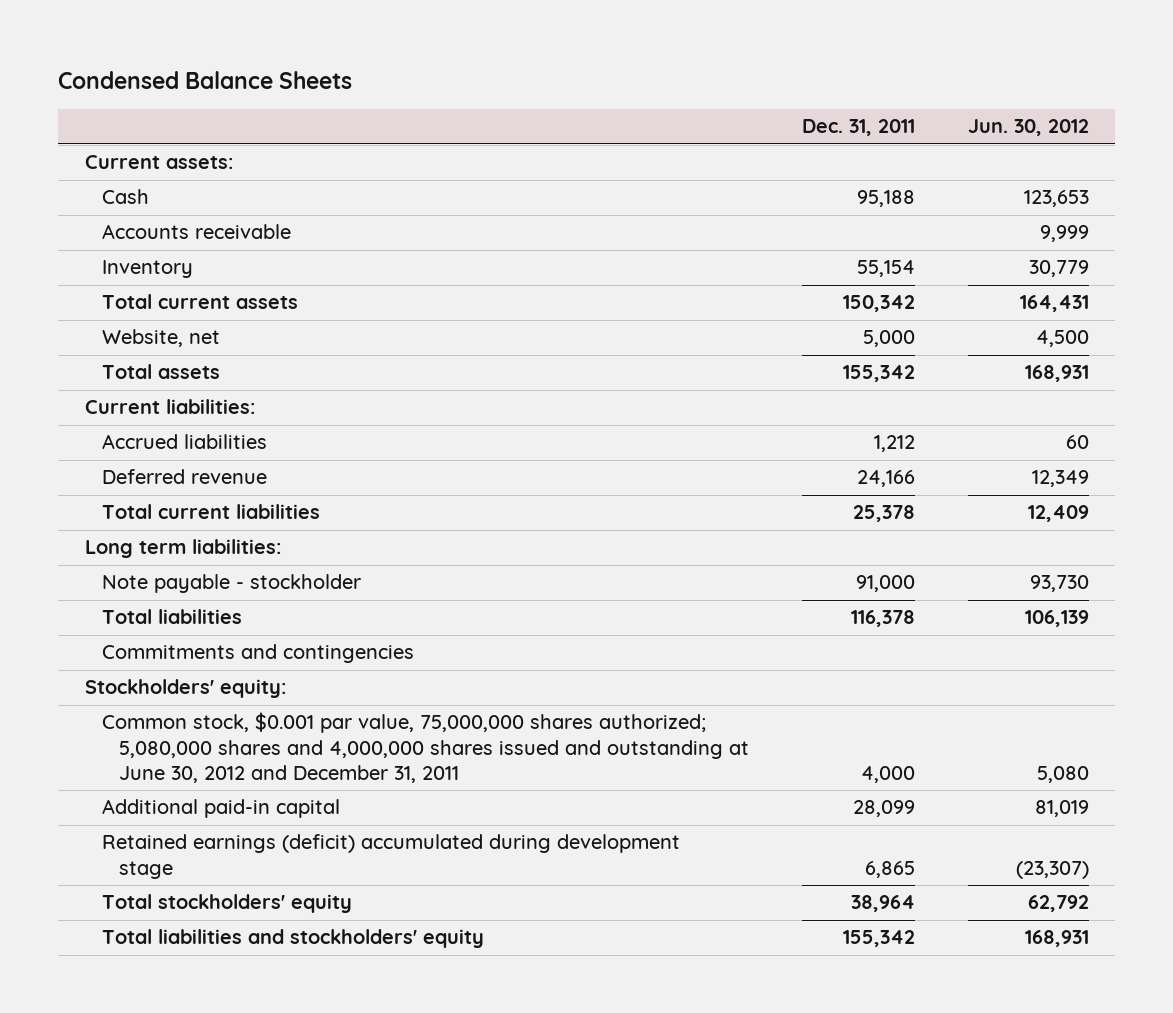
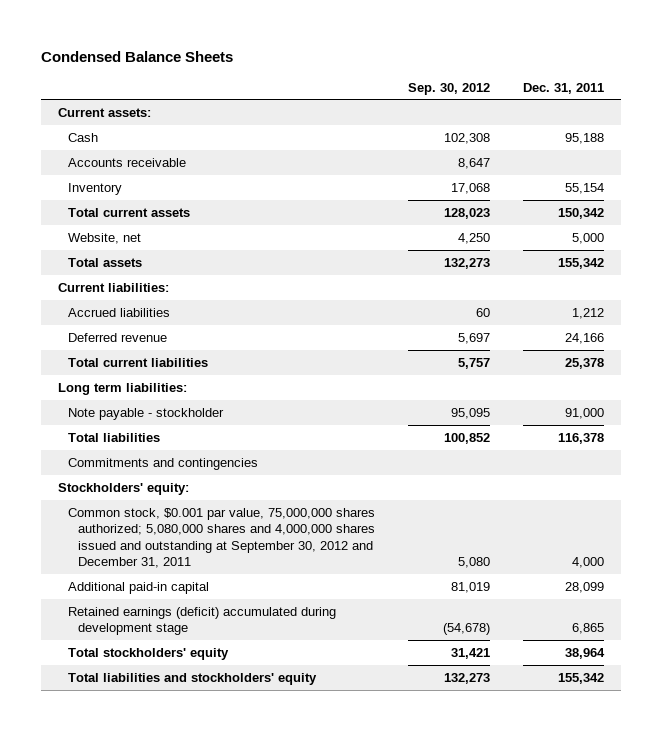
[967,119,1089,137] Jun. 30, 2012 -> none
none -> [408,82,491,95] Sep. 30, 2012
[101,712,749,783] Common stock, $0.001 par value, 75,000,000 shares authorized; 5,080,000 shares and 4,000,000 shares issued and outstanding at June 30, 2012 and December 31, 2011 -> [67,507,375,569] Common stock, $0.001 par value, 75,000,000 shares authorized; 5,080,000 shares and 4,000,000 shares issued and outstanding at September 30, 2012 and December 31, 2011

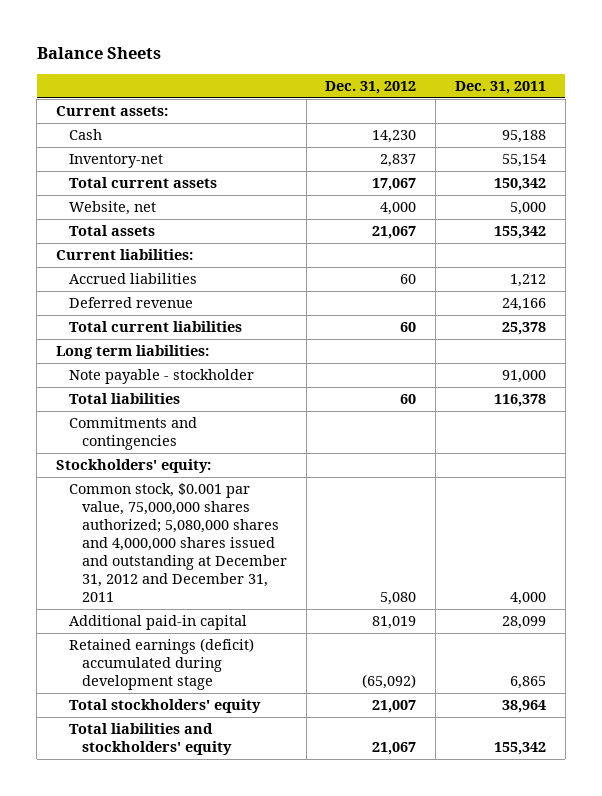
[41,50,234,62] Condensed Balance Sheets -> [36,47,161,60] Balance Sheets
[408,82,491,95] Sep. 30, 2012 -> none
none -> [325,80,417,94] Dec. 31, 2012
[67,157,186,167] Accounts receivable -> none
[67,182,122,195] Inventory -> [68,154,163,169] Inventory-net
[67,507,375,569] Common stock, $0.001 par value, 75,000,000 shares authorized; 5,080,000 shares and 4,000,000 shares issued and outstanding at September 30, 2012 and December 31, 2011 -> [68,483,287,603] Common stock, $0.001 par value, 75,000,000 shares authorized; 5,080,000 shares and 4,000,000 shares issued and outstanding at December 31, 2012 and December 31, 2011

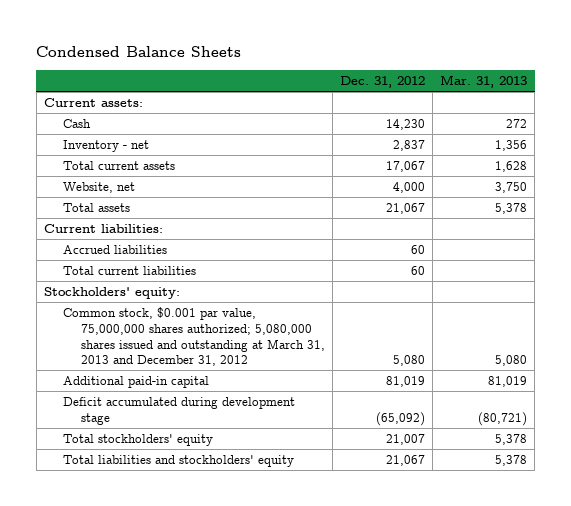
[36,47,161,60] Balance Sheets -> [36,45,242,57] Condensed Balance Sheets
[455,80,547,94] Dec. 31, 2011 -> none
none -> [440,75,528,89] Mar. 31, 2013
[68,154,163,169] Inventory-net -> [62,140,149,153] Inventory - net
[68,297,193,309] Deferred revenue -> none
[56,345,210,360] Long term liabilities: -> none
[68,369,254,385] Note payable - stockholder -> none
[68,393,180,405] Total liabilities -> none
[68,417,197,451] Commitments and contingencies -> none
[68,483,287,603] Common stock, $0.001 par value, 75,000,000 shares authorized; 5,080,000 shares and 4,000,000 shares issued and outstanding at December 31, 2012 and December 31, 2011 -> [62,307,326,367] Common stock, $0.001 par value, 75,000,000 shares authorized; 5,080,000 shares issued and outstanding at March 31, 2013 and December 31, 2012
[68,638,254,691] Retained earnings (deficit) accumulated during development stage -> [62,397,295,425] Deficit accumulated during development stage

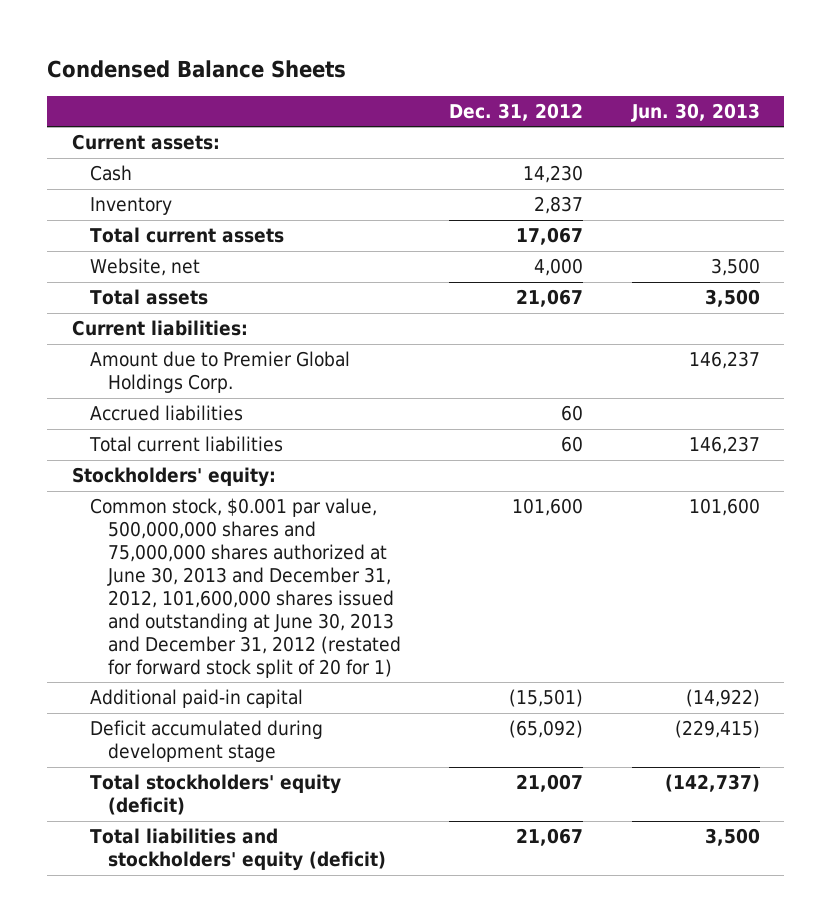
[440,75,528,89] Mar. 31, 2013 -> none
none -> [630,103,760,123] Jun. 30, 2013
[62,140,149,153] Inventory - net -> [89,197,172,216] Inventory
none -> [89,351,350,394] Amount due to Premier Global Holdings Corp.
[62,307,326,367] Common stock, $0.001 par value, 75,000,000 shares authorized; 5,080,000 shares issued and outstanding at March 31, 2013 and December 31, 2012 -> [89,498,401,678] Common stock, $0.001 par value, 500,000,000 shares and 75,000,000 shares authorized at June 30, 2013 and December 31, 2012, 101,600,000 shares issued and outstanding at June 30, 2013 and December 31, 2012 (restated for forward stock split of 20 for 1)
[393,355,426,367] 5,080 -> [512,498,584,517] 101,600
[386,376,426,388] 81,019 -> [509,689,584,708] (15,501)
[62,434,213,447] Total stockholders' equity -> [89,774,341,816] Total stockholders' equity (deficit)
[62,455,294,468] Total liabilities and stockholders' equity -> [89,828,386,872] Total liabilities and stockholders' equity (deficit)

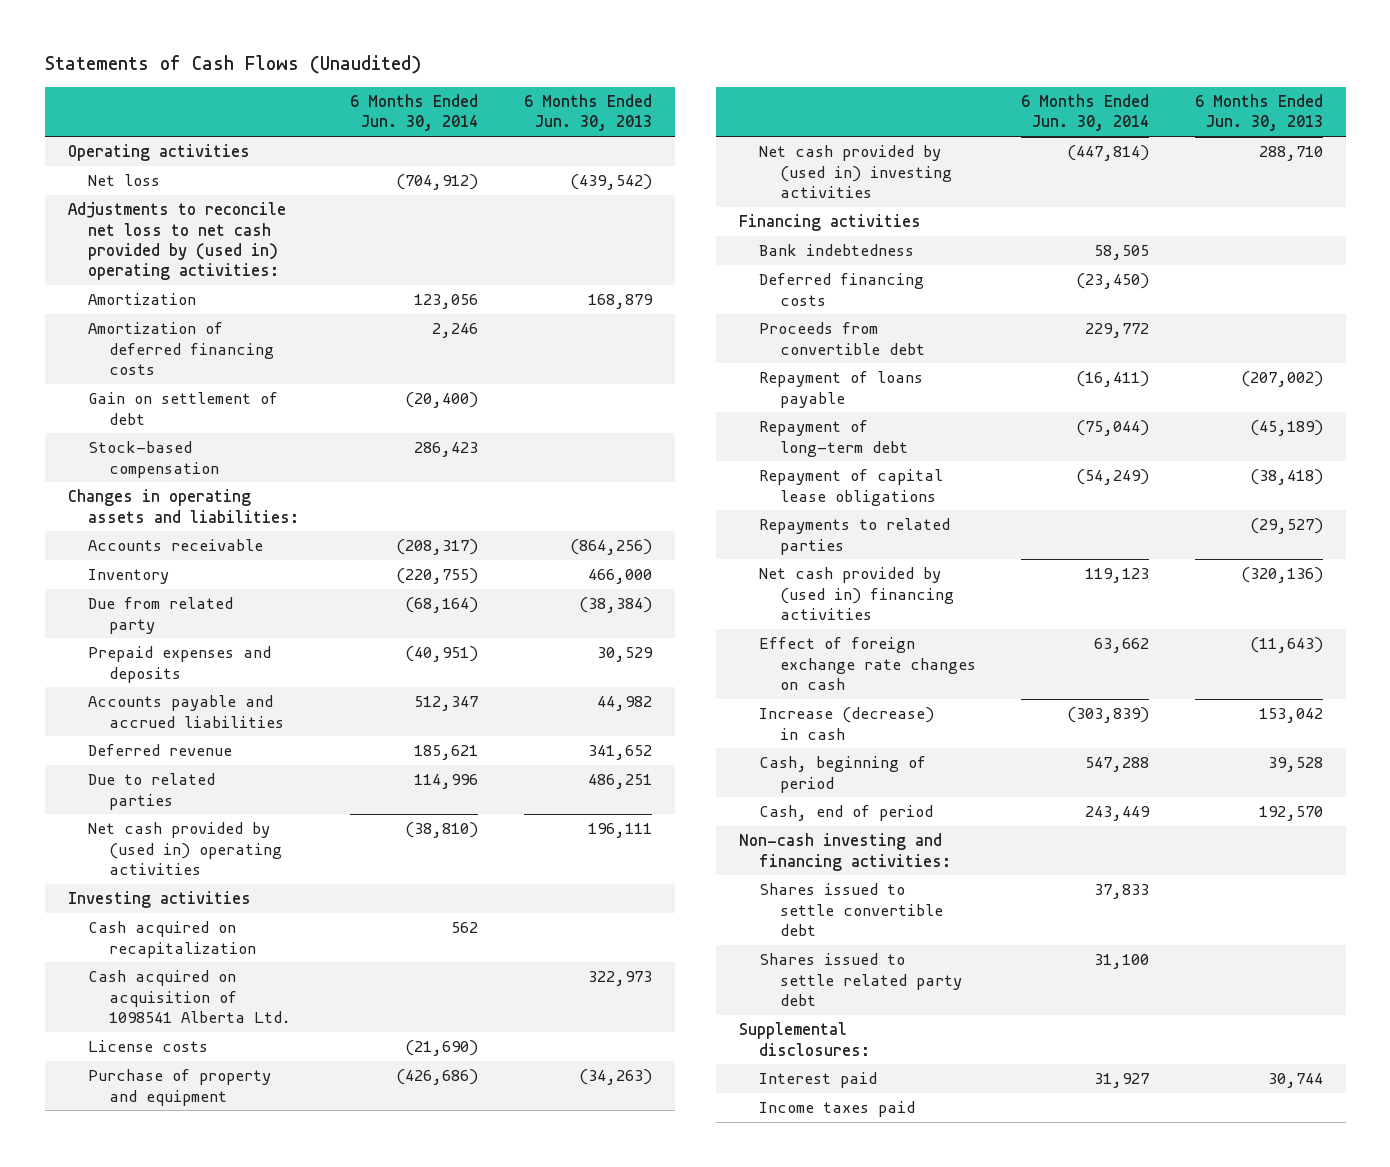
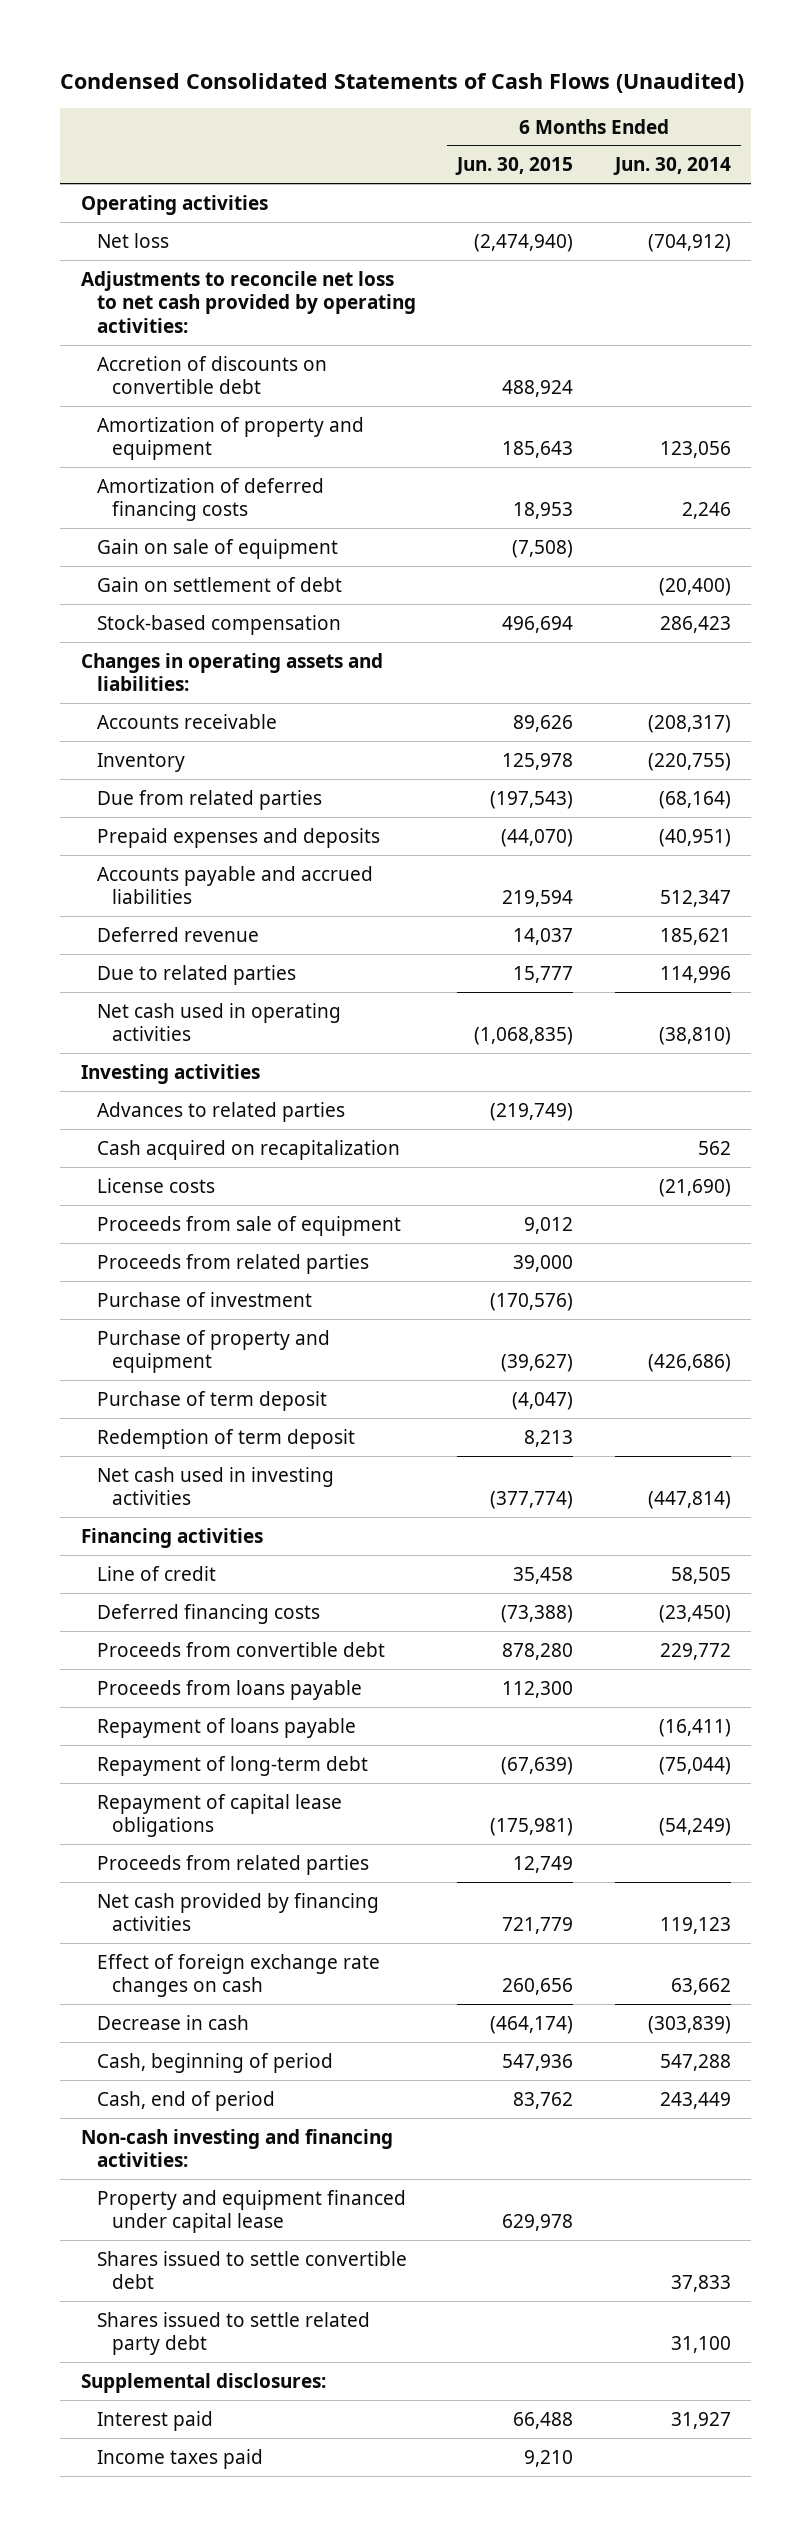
[44,55,421,75] Statements of Cash Flows (Unaudited) -> [60,73,745,94] Condensed Consolidated Statements of Cash Flows (Unaudited)
[523,93,652,132] 6 Months Ended Jun. 30, 2013 -> none
none -> [455,157,574,176] Jun. 30, 2015
[67,202,286,281] Adjustments to reconcile net loss to net cash provided by (used in) operating activities: -> [80,270,416,334] Adjustments to reconcile net loss to net cash provided by operating activities:
none -> [96,355,327,395] Accretion of discounts on convertible debt
[88,293,197,306] Amortization -> [96,416,364,461] Amortization of property and equipment
none -> [96,538,338,559] Gain on sale of equipment
[88,597,234,634] Due from related party -> [96,789,322,810] Due from related parties
[88,822,282,875] Net cash provided by (used in) operating activities -> [96,1002,341,1042] Net cash used in operating activities
none -> [96,1101,345,1122] Advances to related parties
[88,970,291,1023] Cash acquired on acquisition of 1098541 Alberta Ltd. -> none
none -> [96,1215,401,1236] Proceeds from sale of equipment
none -> [96,1253,369,1274] Proceeds from related parties
none -> [96,1291,312,1307] Purchase of investment
none -> [96,1390,327,1411] Purchase of term deposit
none -> [96,1428,355,1449] Redemption of term deposit
[759,145,952,198] Net cash provided by (used in) investing activities -> [96,1466,334,1506] Net cash used in investing activities
[759,244,915,257] Bank indebtedness -> [96,1565,216,1581] Line of credit
none -> [96,1679,362,1700] Proceeds from loans payable
[759,518,951,555] Repayments to related parties -> none
none -> [96,1854,369,1875] Proceeds from related parties
[759,567,954,620] Net cash provided by (used in) financing activities -> [96,1892,379,1932] Net cash provided by financing activities
[759,707,935,740] Increase (decrease) in cash -> [96,2014,249,2030] Decrease in cash
none -> [96,2189,406,2234] Property and equipment financed under capital lease

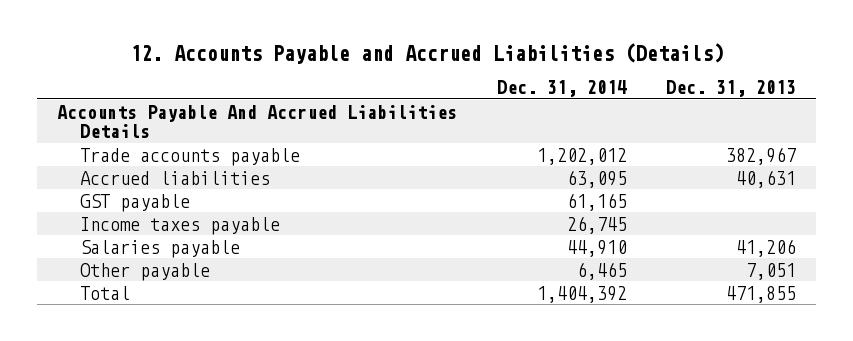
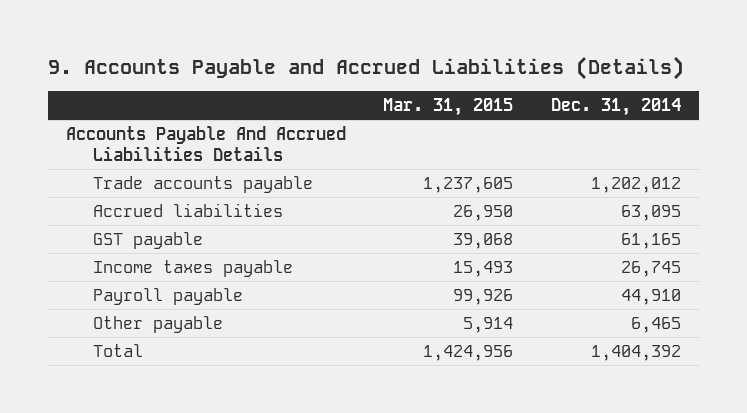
[129,42,724,64] 12. Accounts Payable and Accrued Liabilities (Details) -> [47,55,684,80] 9. Accounts Payable and Accrued Liabilities (Details)
[665,80,796,98] Dec. 31, 2013 -> none
none -> [383,97,514,116] Mar. 31, 2015
[79,239,240,258] Salaries payable -> [93,288,244,306] Payroll payable

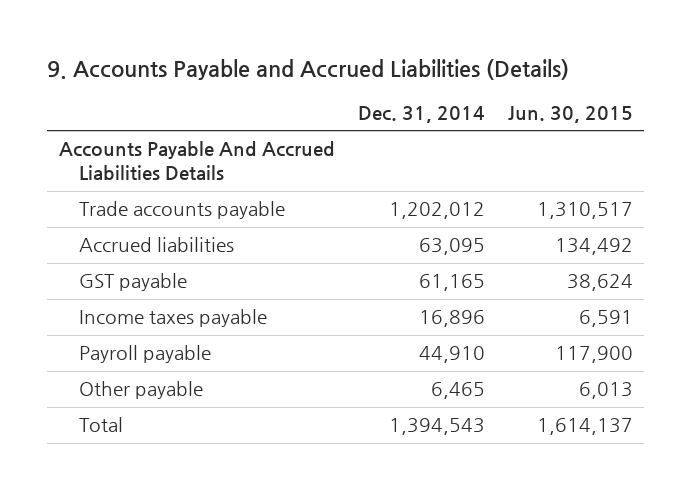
[383,97,514,116] Mar. 31, 2015 -> none
none -> [507,105,633,123] Jun. 30, 2015
[620,261,681,278] 26,745 -> [418,310,485,328] 16,896
[590,345,681,362] 1,404,392 -> [388,418,485,436] 1,394,543

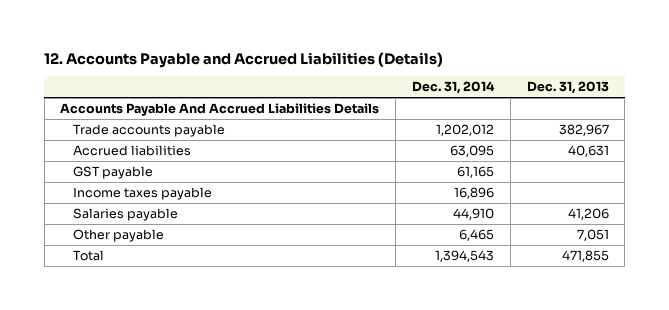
[47,58,570,80] 9. Accounts Payable and Accrued Liabilities (Details) -> [44,51,444,68] 12. Accounts Payable and Accrued Liabilities (Details)
[507,105,633,123] Jun. 30, 2015 -> none
none -> [526,81,609,95] Dec. 31, 2013
[79,345,212,364] Payroll payable -> [73,208,179,222] Salaries payable

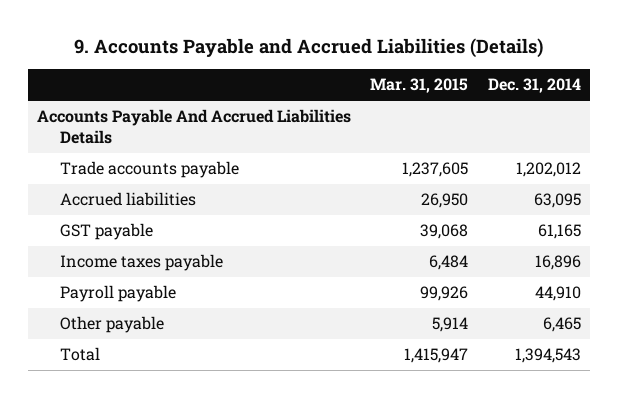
[44,51,444,68] 12. Accounts Payable and Accrued Liabilities (Details) -> [73,37,543,58] 9. Accounts Payable and Accrued Liabilities (Details)
[526,81,609,95] Dec. 31, 2013 -> none
none -> [370,78,469,94] Mar. 31, 2015
[73,208,179,222] Salaries payable -> [59,285,176,303] Payroll payable

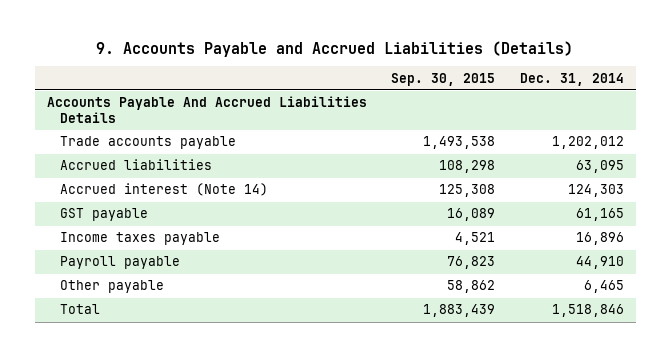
[370,78,469,94] Mar. 31, 2015 -> none
none -> [391,72,496,86] Sep. 30, 2015
none -> [59,183,268,197] Accrued interest (Note 14)
[514,348,581,364] 1,394,543 -> [552,304,625,318] 1,518,846

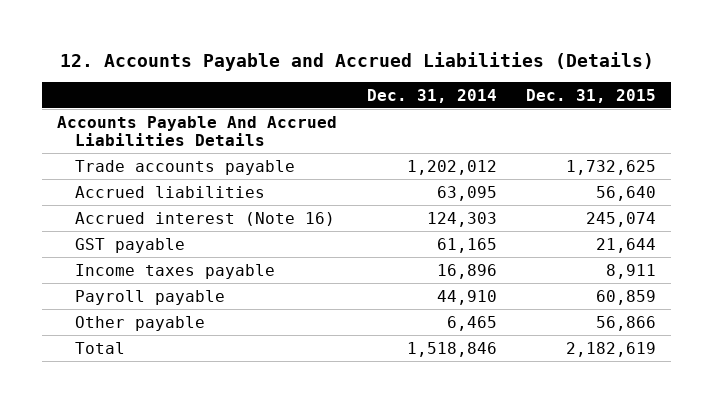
[96,40,574,57] 9. Accounts Payable and Accrued Liabilities (Details) -> [59,51,654,71] 12. Accounts Payable and Accrued Liabilities (Details)
[391,72,496,86] Sep. 30, 2015 -> none
none -> [526,88,657,103] Dec. 31, 2015
[59,183,268,197] Accrued interest (Note 14) -> [74,211,335,226] Accrued interest (Note 16)

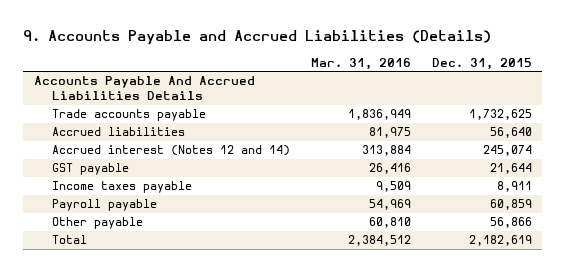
[59,51,654,71] 12. Accounts Payable and Accrued Liabilities (Details) -> [23,30,492,46] 9. Accounts Payable and Accrued Liabilities (Details)
[366,88,497,103] Dec. 31, 2014 -> none
none -> [310,57,411,70] Mar. 31, 2016
[74,211,335,226] Accrued interest (Note 16) -> [52,145,291,157] Accrued interest (Notes 12 and 14)

